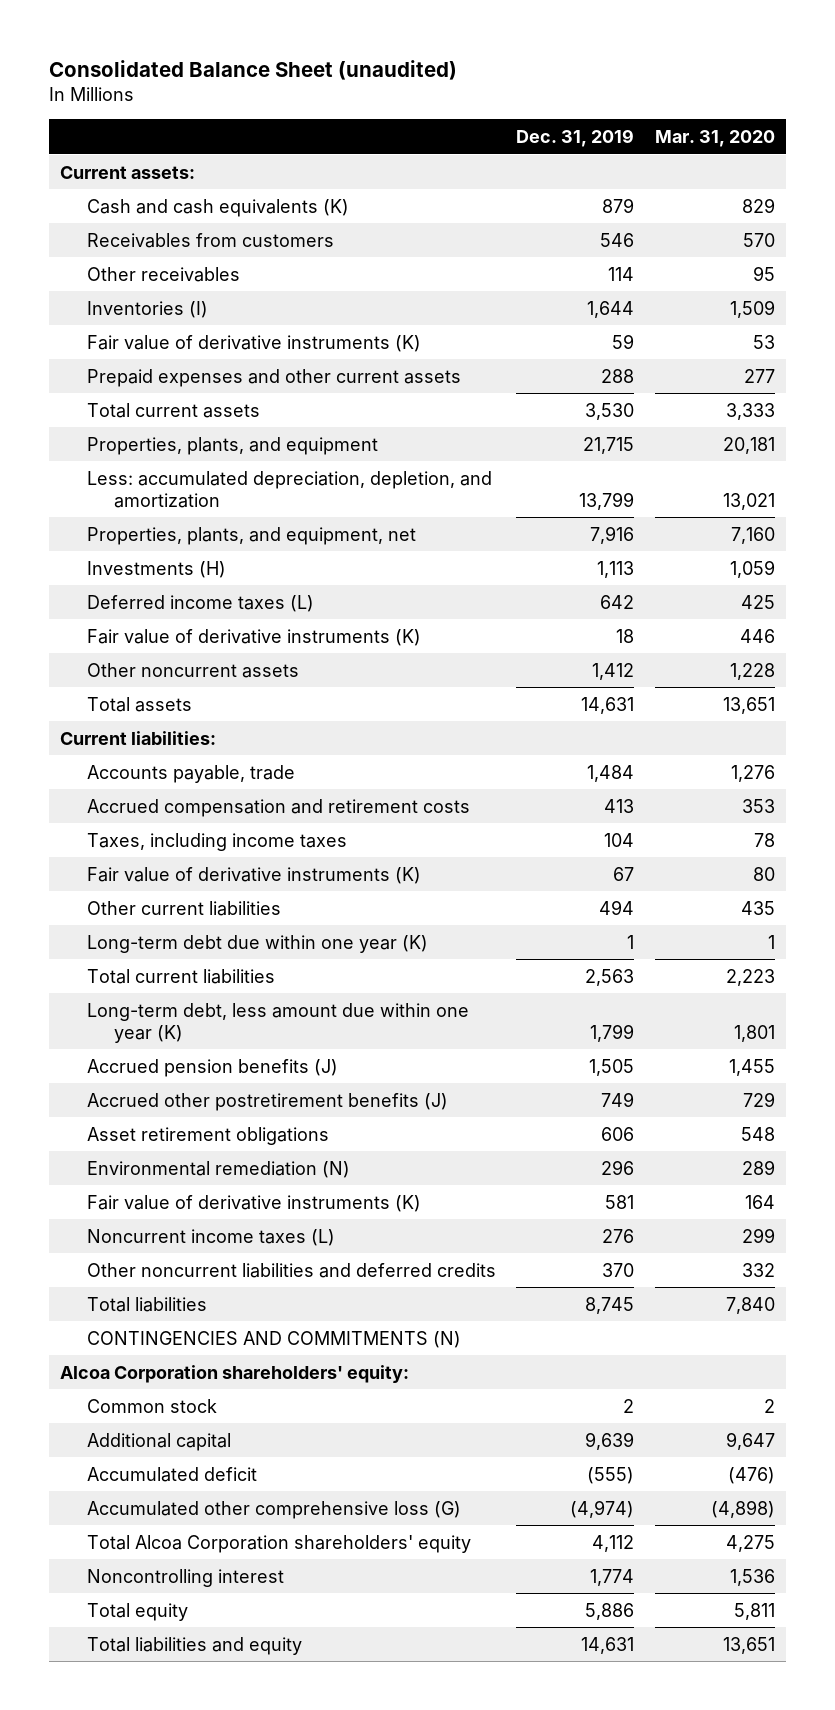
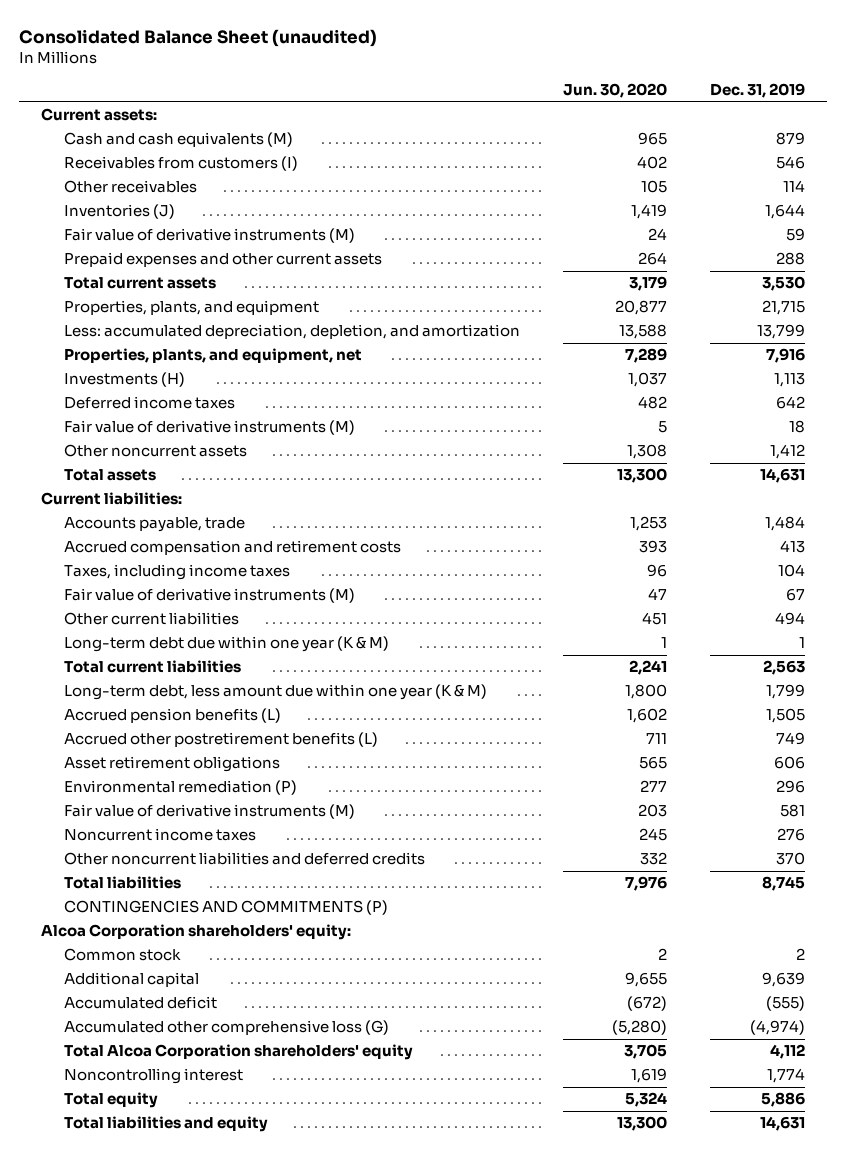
[655,129,776,147] Mar. 31, 2020 -> none
none -> [563,83,668,99] Jun. 30, 2020
[86,198,349,217] Cash and cash equivalents (K) -> [64,132,294,148] Cash and cash equivalents (M)
[86,232,334,248] Receivables from customers -> [64,156,299,172] Receivables from customers (I)
[86,300,208,318] Inventories (I) -> [64,204,176,220] Inventories (J)
[86,334,421,352] Fair value of derivative instruments (K) -> [64,228,356,244] Fair value of derivative instruments (M)
[86,594,314,612] Deferred income taxes (L) -> [64,396,236,410] Deferred income taxes
[86,628,421,646] Fair value of derivative instruments (K) -> [64,420,356,436] Fair value of derivative instruments (M)
[86,866,421,884] Fair value of derivative instruments (K) -> [64,588,356,604] Fair value of derivative instruments (M)
[86,934,428,953] Long-term debt due within one year (K) -> [64,636,390,653] Long-term debt due within one year (K & M)
[86,1002,469,1043] Long-term debt, less amount due within one year (K) -> [64,684,488,701] Long-term debt, less amount due within one year (K & M)
[86,1058,338,1077] Accrued pension benefits (J) -> [64,708,282,724] Accrued pension benefits (L)
[86,1092,448,1111] Accrued other postretirement benefits (J) -> [64,732,379,748] Accrued other postretirement benefits (L)
[86,1160,350,1178] Environmental remediation (N) -> [64,780,298,796] Environmental remediation (P)
[86,1194,421,1212] Fair value of derivative instruments (K) -> [64,804,356,820] Fair value of derivative instruments (M)
[86,1228,335,1246] Noncurrent income taxes (L) -> [64,828,257,842] Noncurrent income taxes
[86,1330,461,1348] CONTINGENCIES AND COMMITMENTS (N) -> [64,900,389,916] CONTINGENCIES AND COMMITMENTS (P)

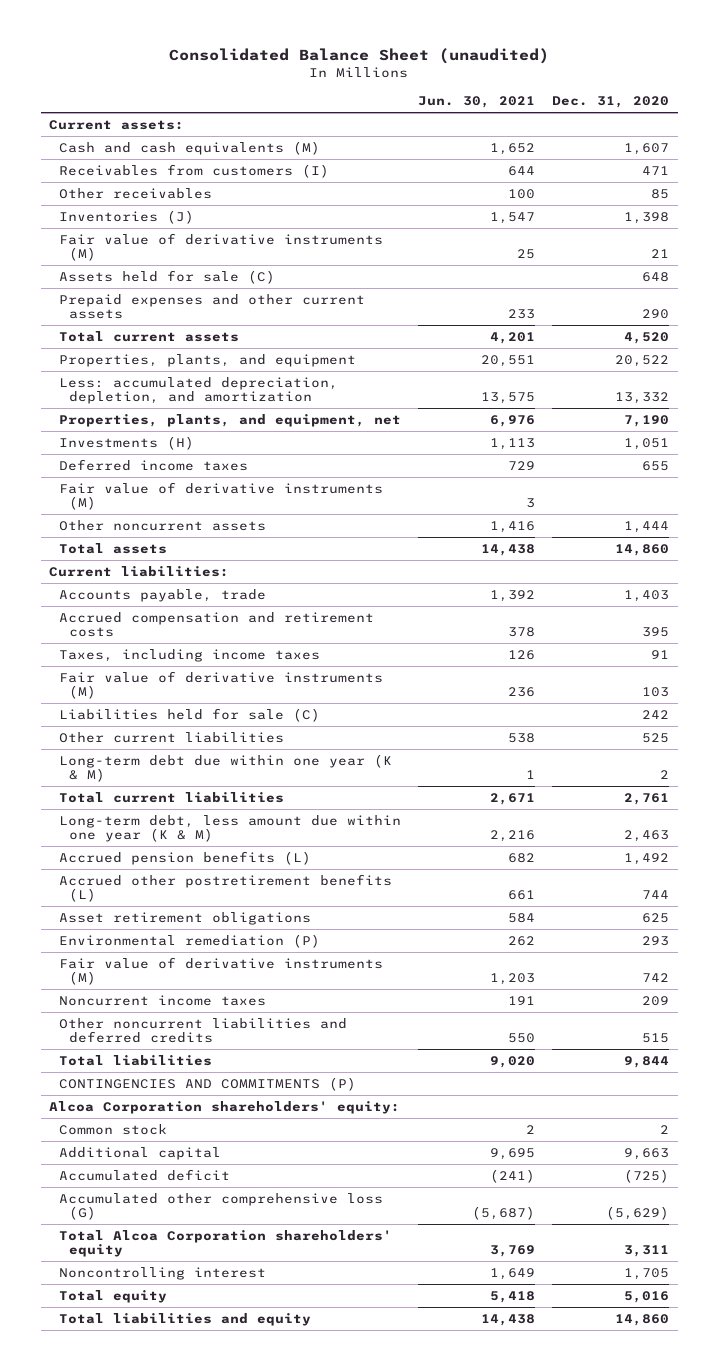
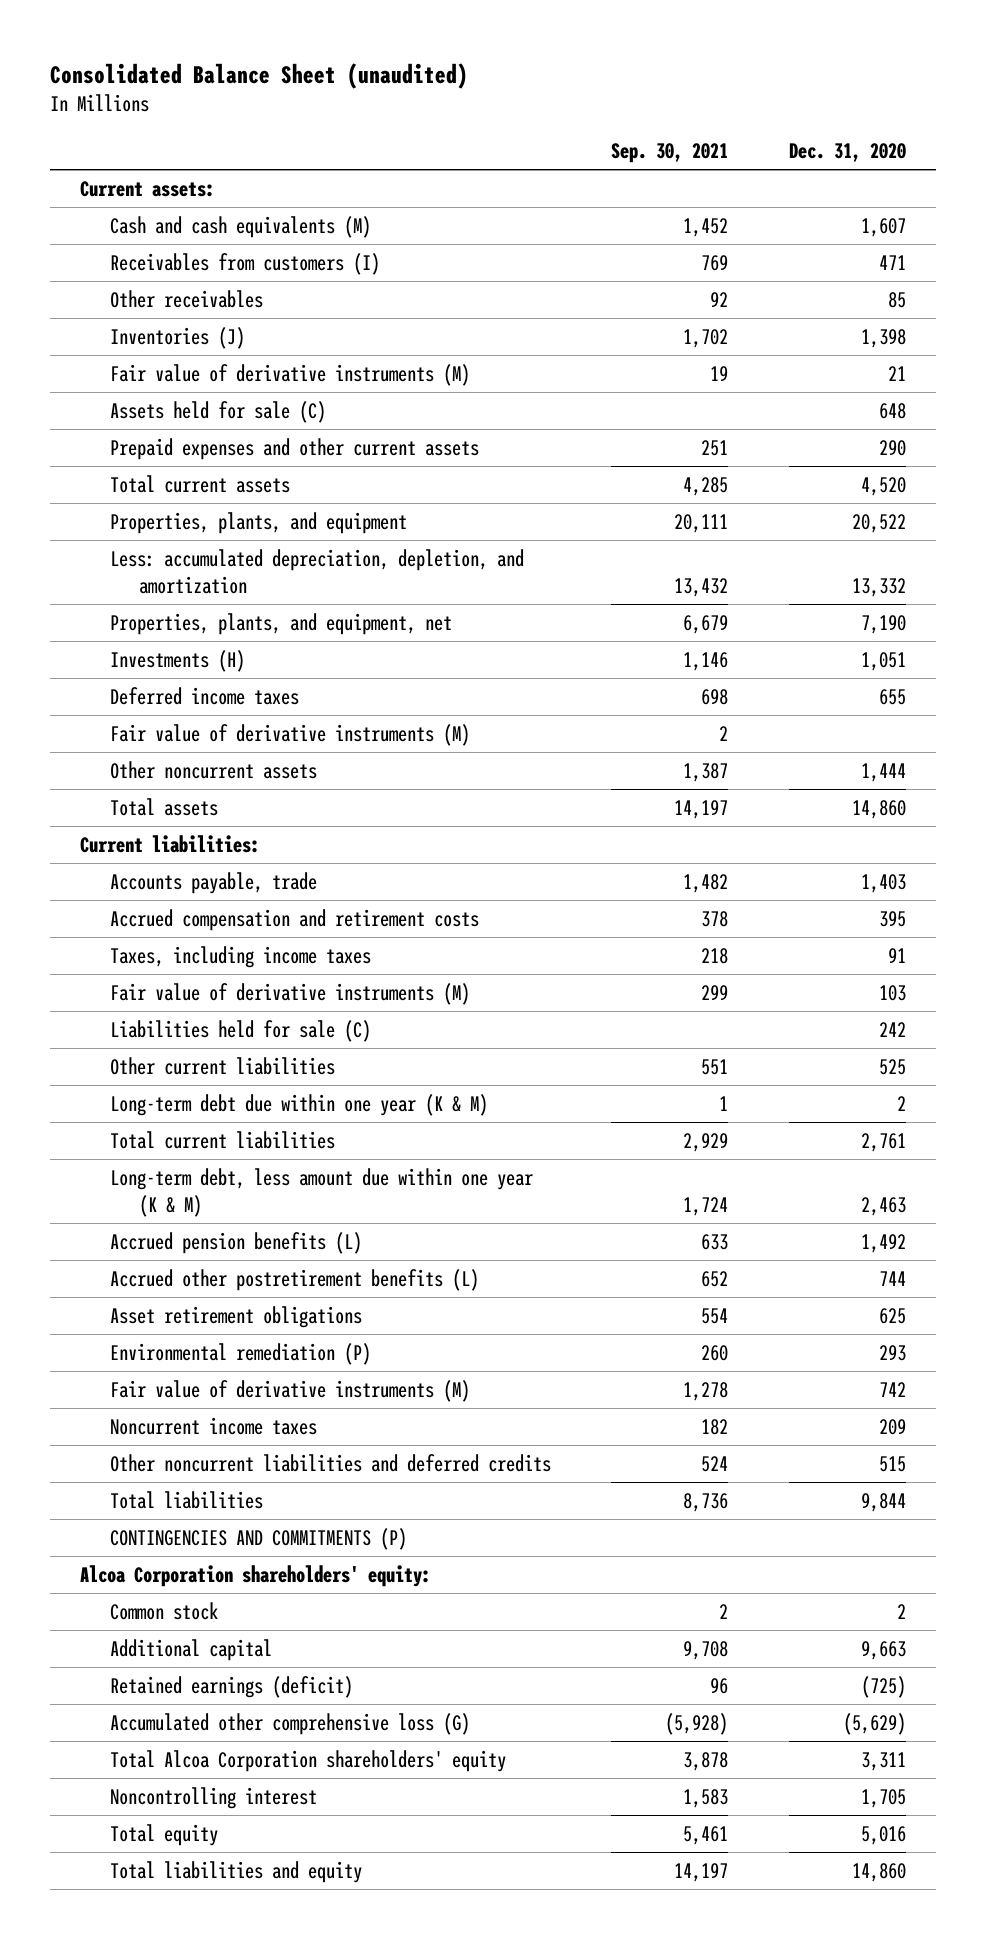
[418,96,536,109] Jun. 30, 2021 -> none
none -> [611,143,729,164] Sep. 30, 2021
[59,1168,231,1181] Accumulated deficit -> [109,1675,353,1698] Retained earnings (deficit)

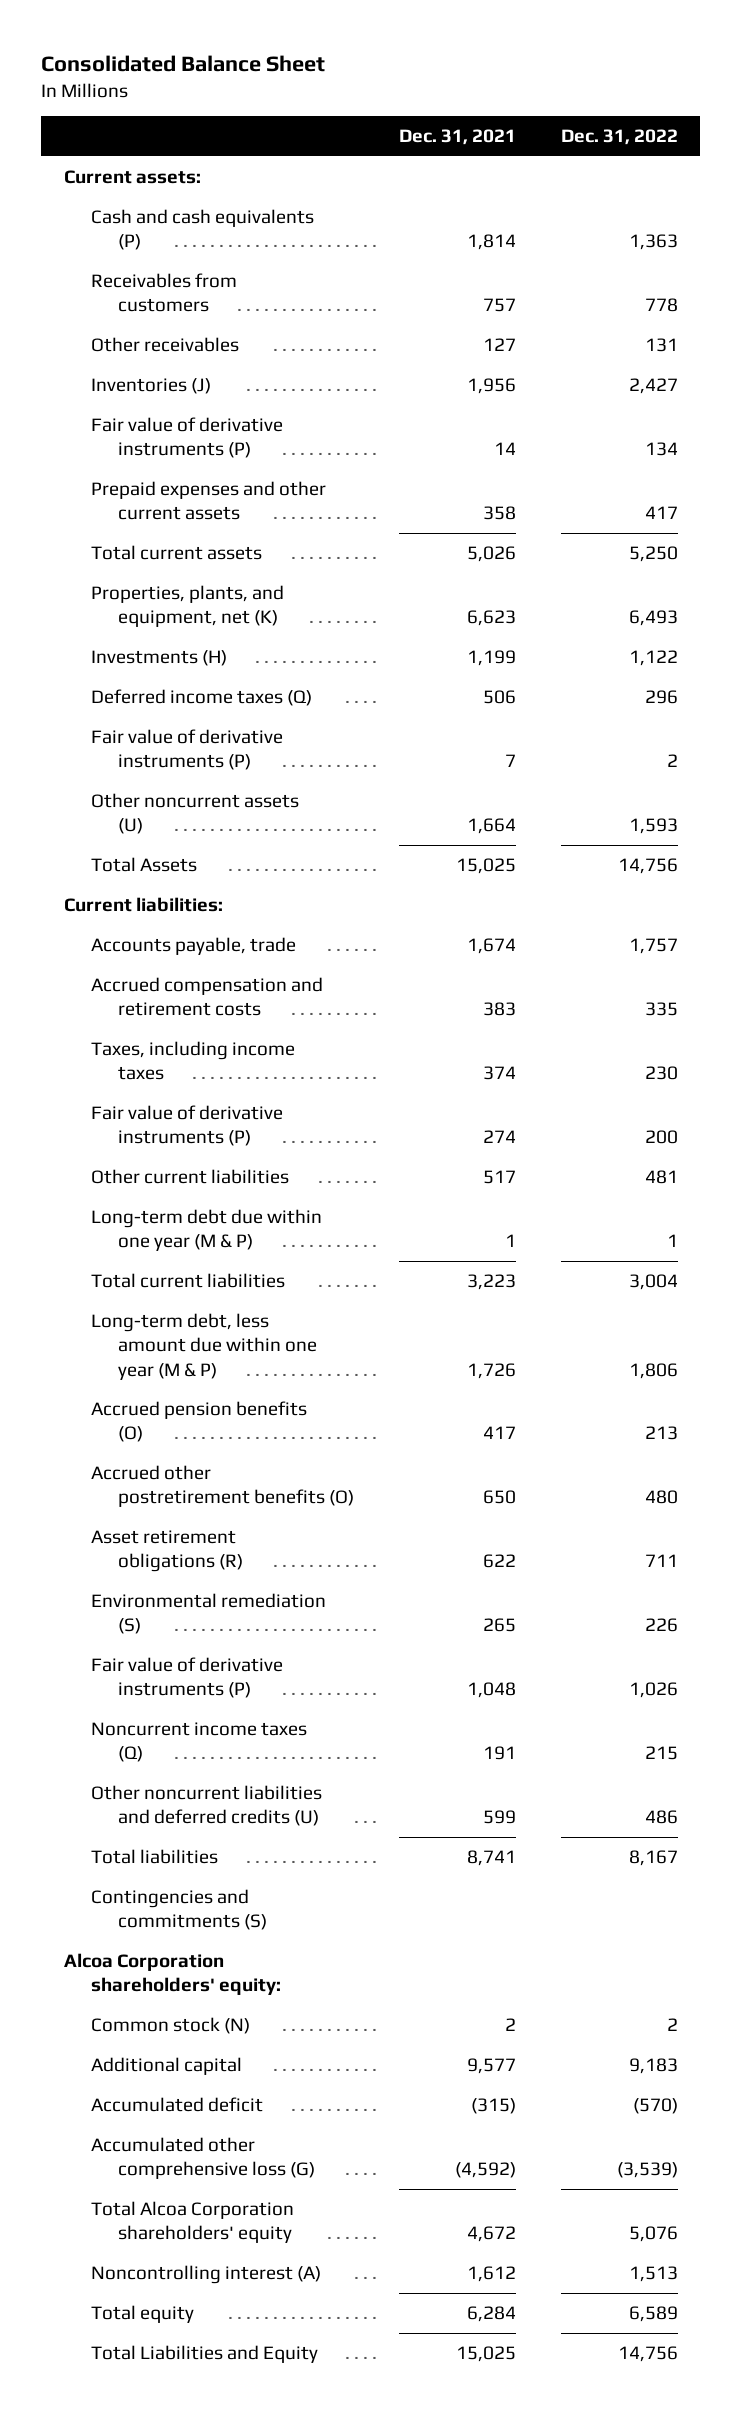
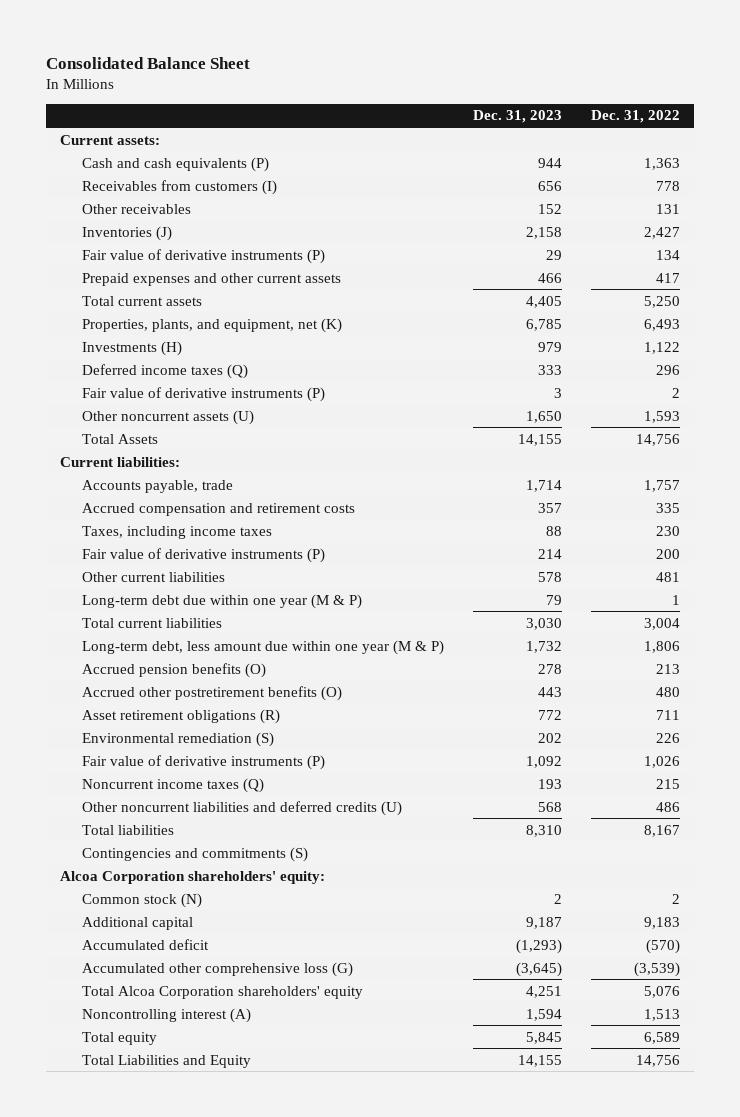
[399,129,517,146] Dec. 31, 2021 -> none
none -> [472,110,562,124] Dec. 31, 2023
[91,273,238,313] Receivables from customers -> [81,179,277,195] Receivables from customers (I)

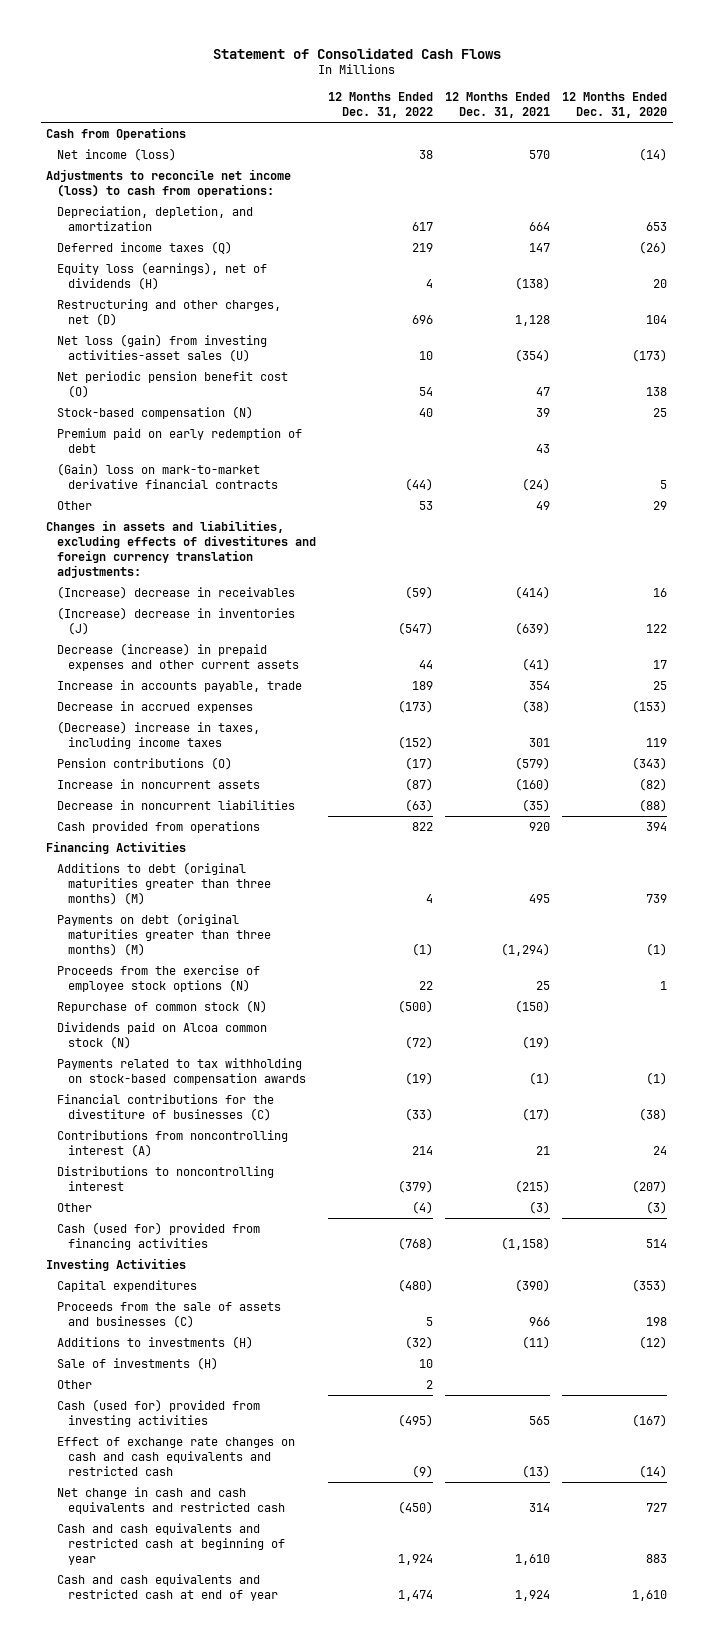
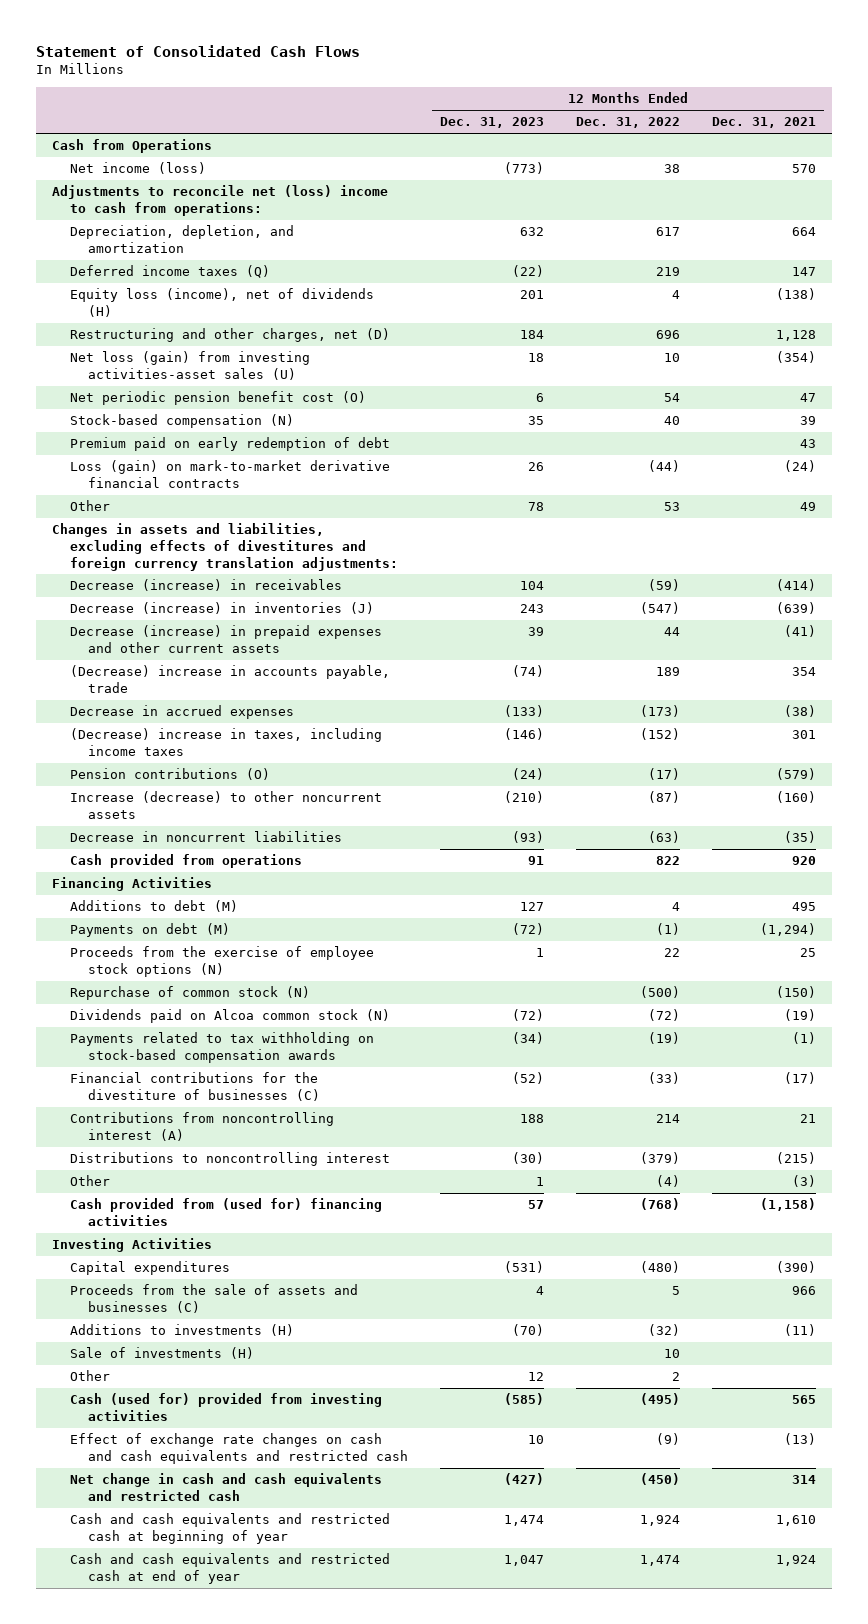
[561,91,667,118] 12 Months Ended Dec. 31, 2020 -> none
none -> [440,117,545,129] Dec. 31, 2023
[46,168,292,197] Adjustments to reconcile net income (loss) to cash from operations: -> [52,185,389,216] Adjustments to reconcile net (loss) income to cash from operations:
[57,261,268,290] Equity loss (earnings), net of dividends (H) -> [70,288,375,317] Equity loss (income), net of dividends (H)
[57,462,278,489] (Gain) loss on mark-to-market derivative financial contracts -> [70,460,391,488] Loss (gain) on mark-to-market derivative financial contracts
[57,585,296,599] (Increase) decrease in receivables -> [70,579,343,592] Decrease (increase) in receivables
[57,606,296,635] (Increase) decrease in inventories (J) -> [70,602,375,615] Decrease (increase) in inventories (J)
[57,679,303,692] Increase in accounts payable, trade -> [70,665,391,693] (Decrease) increase in accounts payable, trade
[57,778,261,789] Increase in noncurrent assets -> [70,791,383,819] Increase (decrease) to other noncurrent assets
[57,861,271,905] Additions to debt (original maturities greater than three months) (M) -> [70,900,239,913] Additions to debt (M)
[57,912,271,956] Payments on debt (original maturities greater than three months) (M) -> [70,923,231,938] Payments on debt (M)
[57,1221,261,1250] Cash (used for) provided from financing activities -> [70,1198,383,1226] Cash provided from (used for) financing activities

